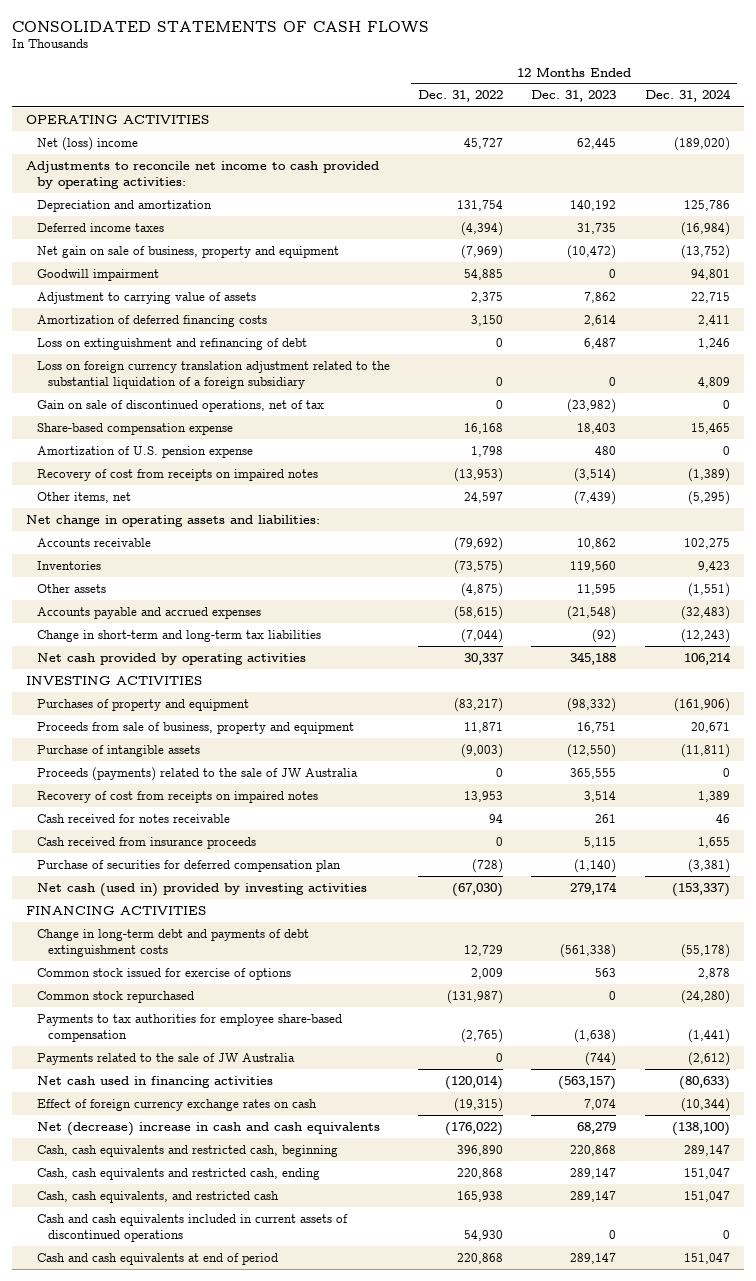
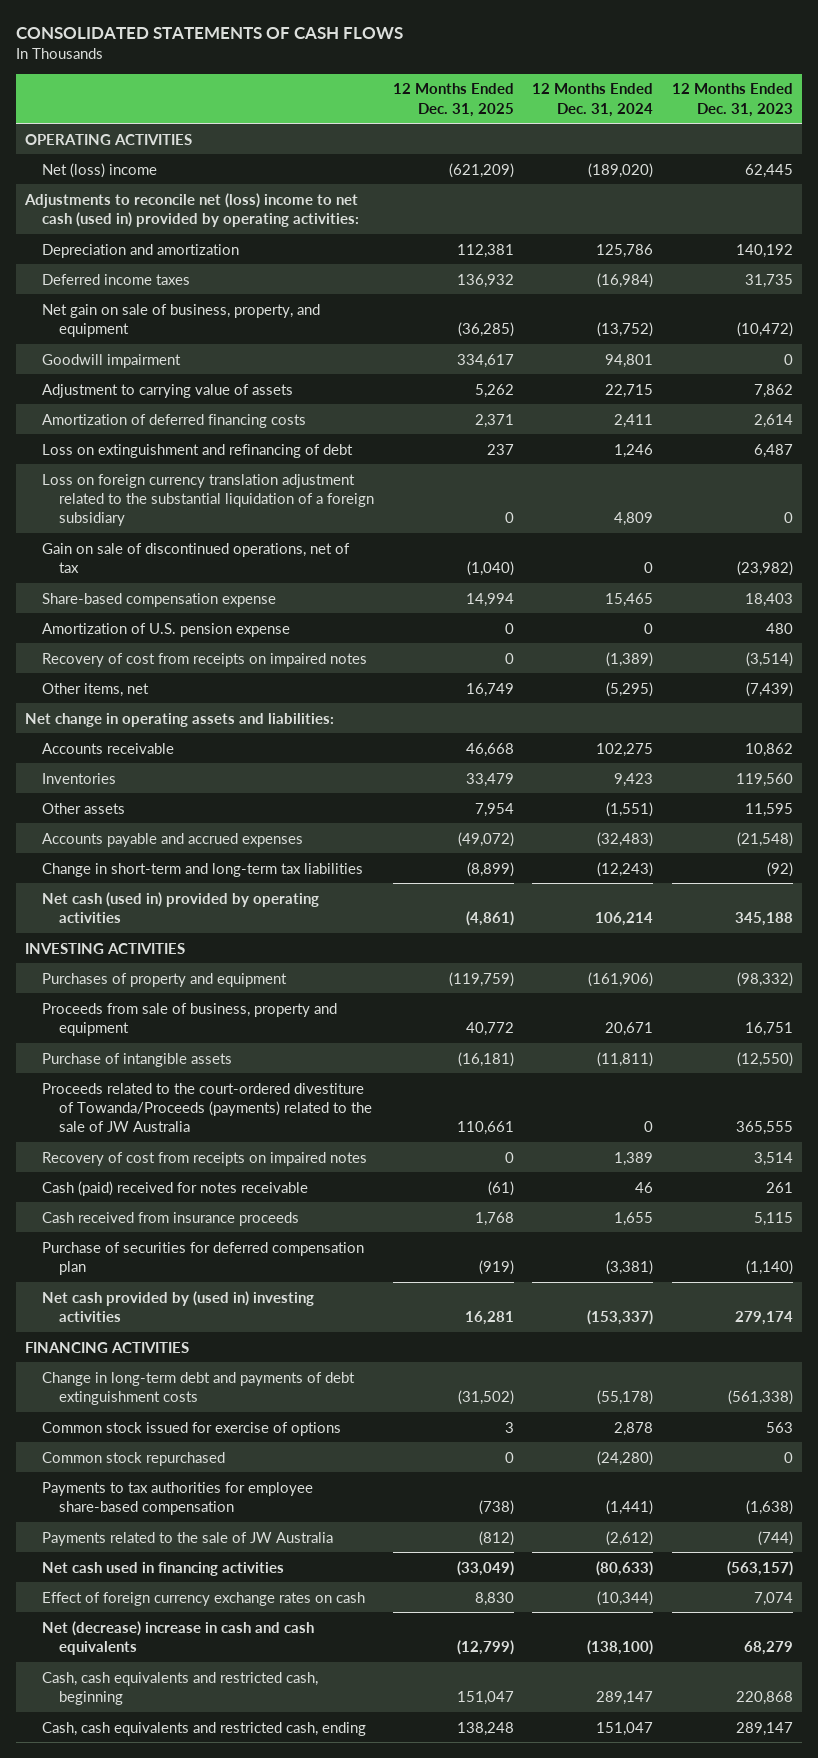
[418,90,504,103] Dec. 31, 2022 -> none
none -> [392,83,514,117] 12 Months Ended Dec. 31, 2025
[26,160,380,189] Adjustments to reconcile net income to cash provided by operating activities: -> [24,192,360,227] Adjustments to reconcile net (loss) income to net cash (used in) provided by operating activities:
[37,245,340,258] Net gain on sale of business, property and equipment -> [42,303,321,337] Net gain on sale of business, property, and equipment
[37,652,307,665] Net cash provided by operating activities -> [42,891,320,923] Net cash (used in) provided by operating activities
[37,766,359,781] Proceeds (payments) related to the sale of JW Australia -> [42,1082,373,1132] Proceeds related to the court-ordered divestiture of Towanda/Proceeds (payments) related to the sale of JW Australia
[37,813,231,823] Cash received for notes receivable -> [42,1180,309,1196] Cash (paid) received for notes receivable
[37,882,368,897] Net cash (used in) provided by investing activities -> [42,1290,315,1322] Net cash provided by (used in) investing activities
[37,1190,280,1203] Cash, cash equivalents, and restricted cash -> none
[37,1213,349,1242] Cash and cash equivalents included in current assets of discontinued operations -> none
[37,1252,279,1265] Cash and cash equivalents at end of period -> none

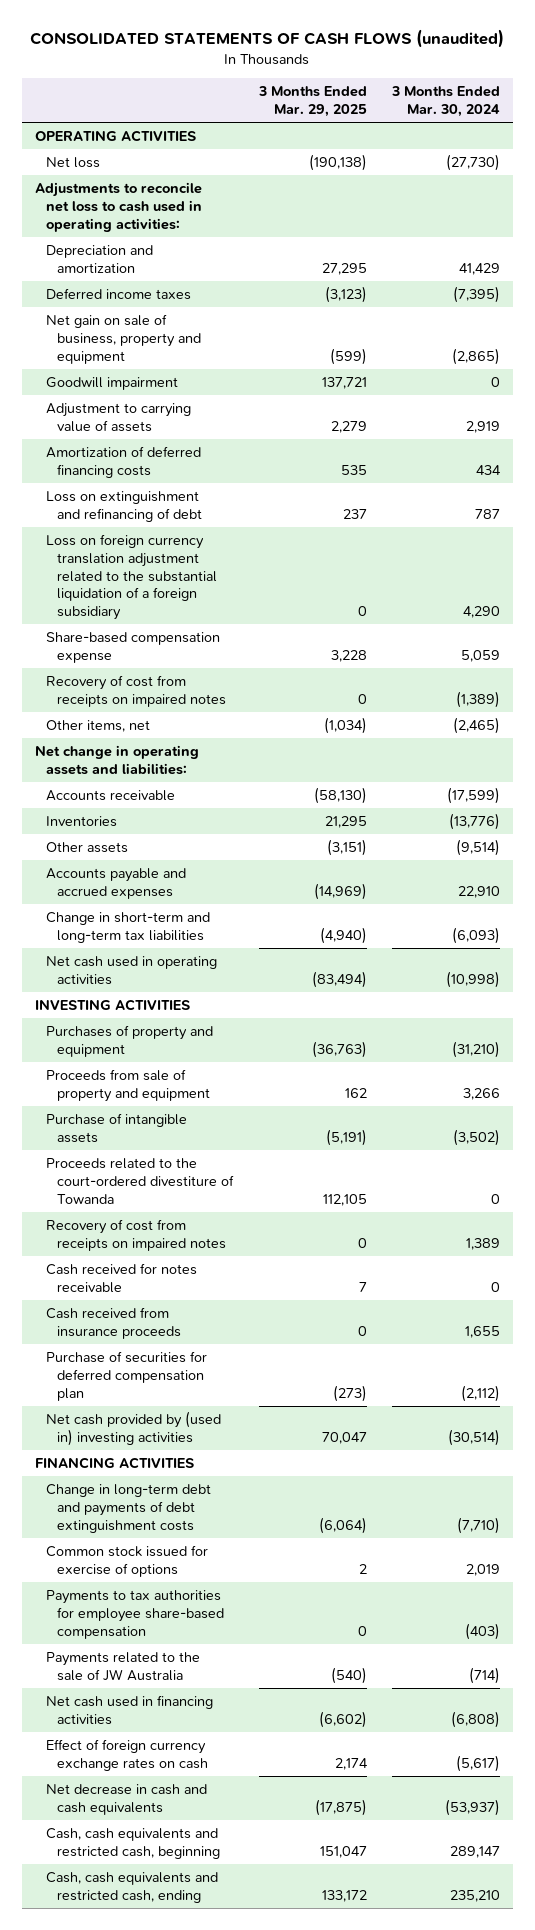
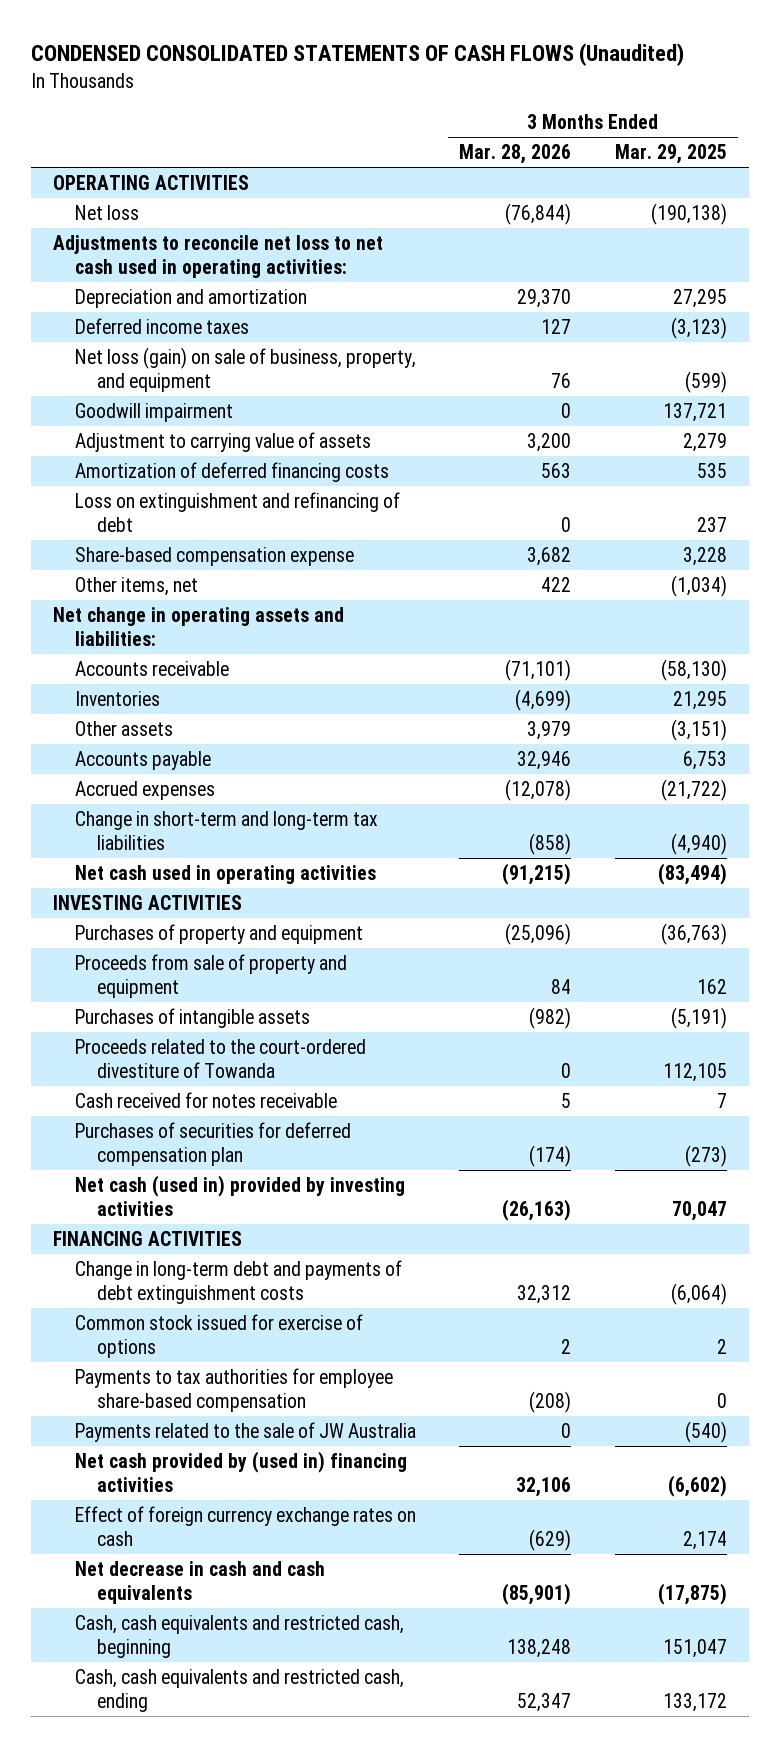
[30,29,505,49] CONSOLIDATED STATEMENTS OF CASH FLOWS (unaudited) -> [30,43,684,67] CONDENSED CONSOLIDATED STATEMENTS OF CASH FLOWS (Unaudited)
[391,86,501,118] 3 Months Ended Mar. 30, 2024 -> none
none -> [459,144,572,165] Mar. 28, 2026
[34,182,202,232] Adjustments to reconcile net loss to cash used in operating activities: -> [52,234,383,278] Adjustments to reconcile net loss to net cash used in operating activities:
[45,314,202,364] Net gain on sale of business, property and equipment -> [74,346,416,392] Net loss (gain) on sale of business, property, and equipment
[45,534,218,621] Loss on foreign currency translation adjustment related to the substantial liquidation of a foreign subsidiary -> none
[45,675,227,707] Recovery of cost from receipts on impaired notes -> none
[45,868,186,899] Accounts payable and accrued expenses -> none
none -> [74,750,211,770] Accounts payable
none -> [74,780,215,800] Accrued expenses
[45,1113,187,1143] Purchase of intangible assets -> [74,1007,310,1028] Purchases of intangible assets
[45,1219,227,1251] Recovery of cost from receipts on impaired notes -> none
[45,1307,182,1339] Cash received from insurance proceeds -> none
[45,1351,207,1401] Purchase of securities for deferred compensation plan -> [74,1121,351,1166] Purchases of securities for deferred compensation plan
[45,1411,221,1446] Net cash provided by (used in) investing activities -> [74,1174,405,1216] Net cash (used in) provided by investing activities
[45,1695,213,1725] Net cash used in financing activities -> [74,1450,407,1492] Net cash provided by (used in) financing activities

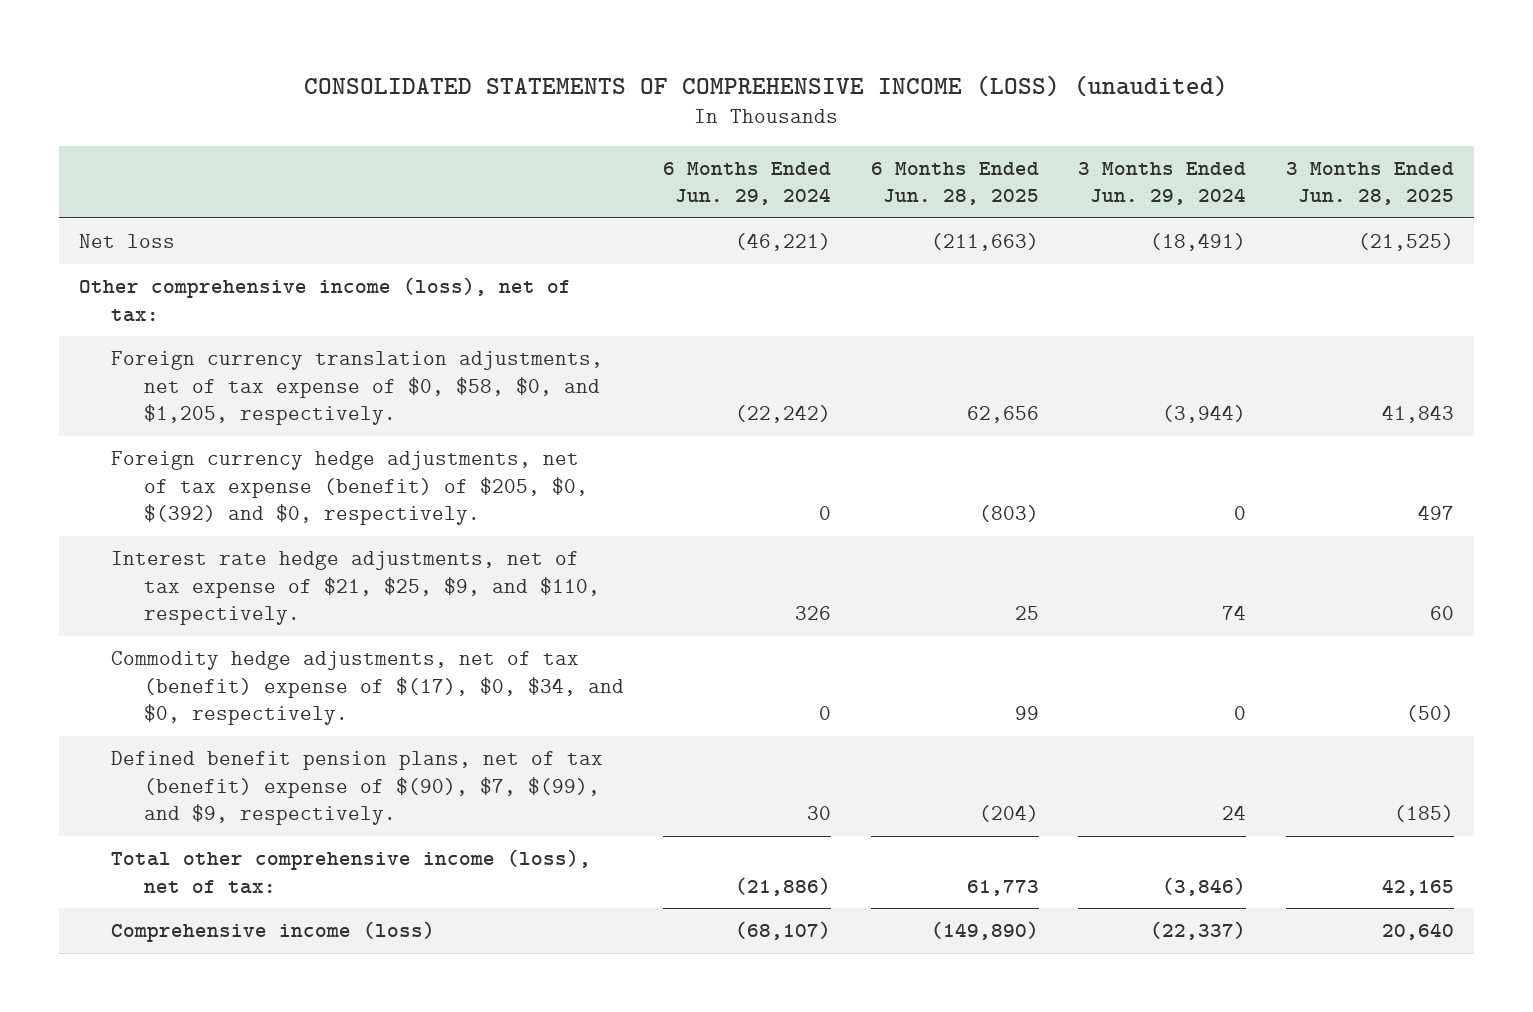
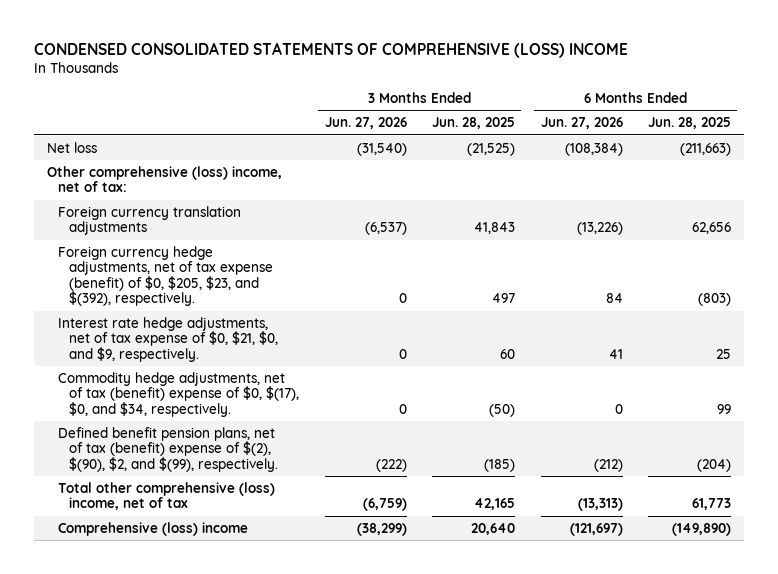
[304,74,1229,97] CONSOLIDATED STATEMENTS OF COMPREHENSIVE INCOME (LOSS) (unaudited) -> [33,41,628,58] CONDENSED CONSOLIDATED STATEMENTS OF COMPREHENSIVE (LOSS) INCOME
[663,161,832,206] 6 Months Ended Jun. 29, 2024 -> none
[1078,161,1247,206] 3 Months Ended Jun. 29, 2024 -> none
none -> [324,117,407,130] Jun. 27, 2026
none -> [540,117,623,130] Jun. 27, 2026
[79,277,572,322] Other comprehensive income (loss), net of tax: -> [46,165,282,193] Other comprehensive (loss) income, net of tax:
[111,351,604,426] Foreign currency translation adjustments, net of tax expense of $0, $58, $0, and $1,205, respectively. -> [57,205,241,236] Foreign currency translation adjustments
[111,451,588,526] Foreign currency hedge adjustments, net of tax expense (benefit) of $205, $0, $(392) and $0, respectively. -> [57,245,274,307] Foreign currency hedge adjustments, net of tax expense (benefit) of $0, $205, $23, and $(392), respectively.
[111,551,600,626] Interest rate hedge adjustments, net of tax expense of $21, $25, $9, and $110, respectively. -> [57,316,279,362] Interest rate hedge adjustments, net of tax expense of $0, $21, $0, and $9, respectively.
[111,651,624,726] Commodity hedge adjustments, net of tax (benefit) expense of $(17), $0, $34, and $0, respectively. -> [57,371,300,417] Commodity hedge adjustments, net of tax (benefit) expense of $0, $(17), $0, and $34, respectively.
[111,751,604,826] Defined benefit pension plans, net of tax (benefit) expense of $(90), $7, $(99), and $9, respectively. -> [57,426,279,472] Defined benefit pension plans, net of tax (benefit) expense of $(2), $(90), $2, and $(99), respectively.
[111,849,592,894] Total other comprehensive income (loss), net of tax: -> [57,481,275,511] Total other comprehensive (loss) income, net of tax
[111,921,436,943] Comprehensive income (loss) -> [57,521,248,536] Comprehensive (loss) income

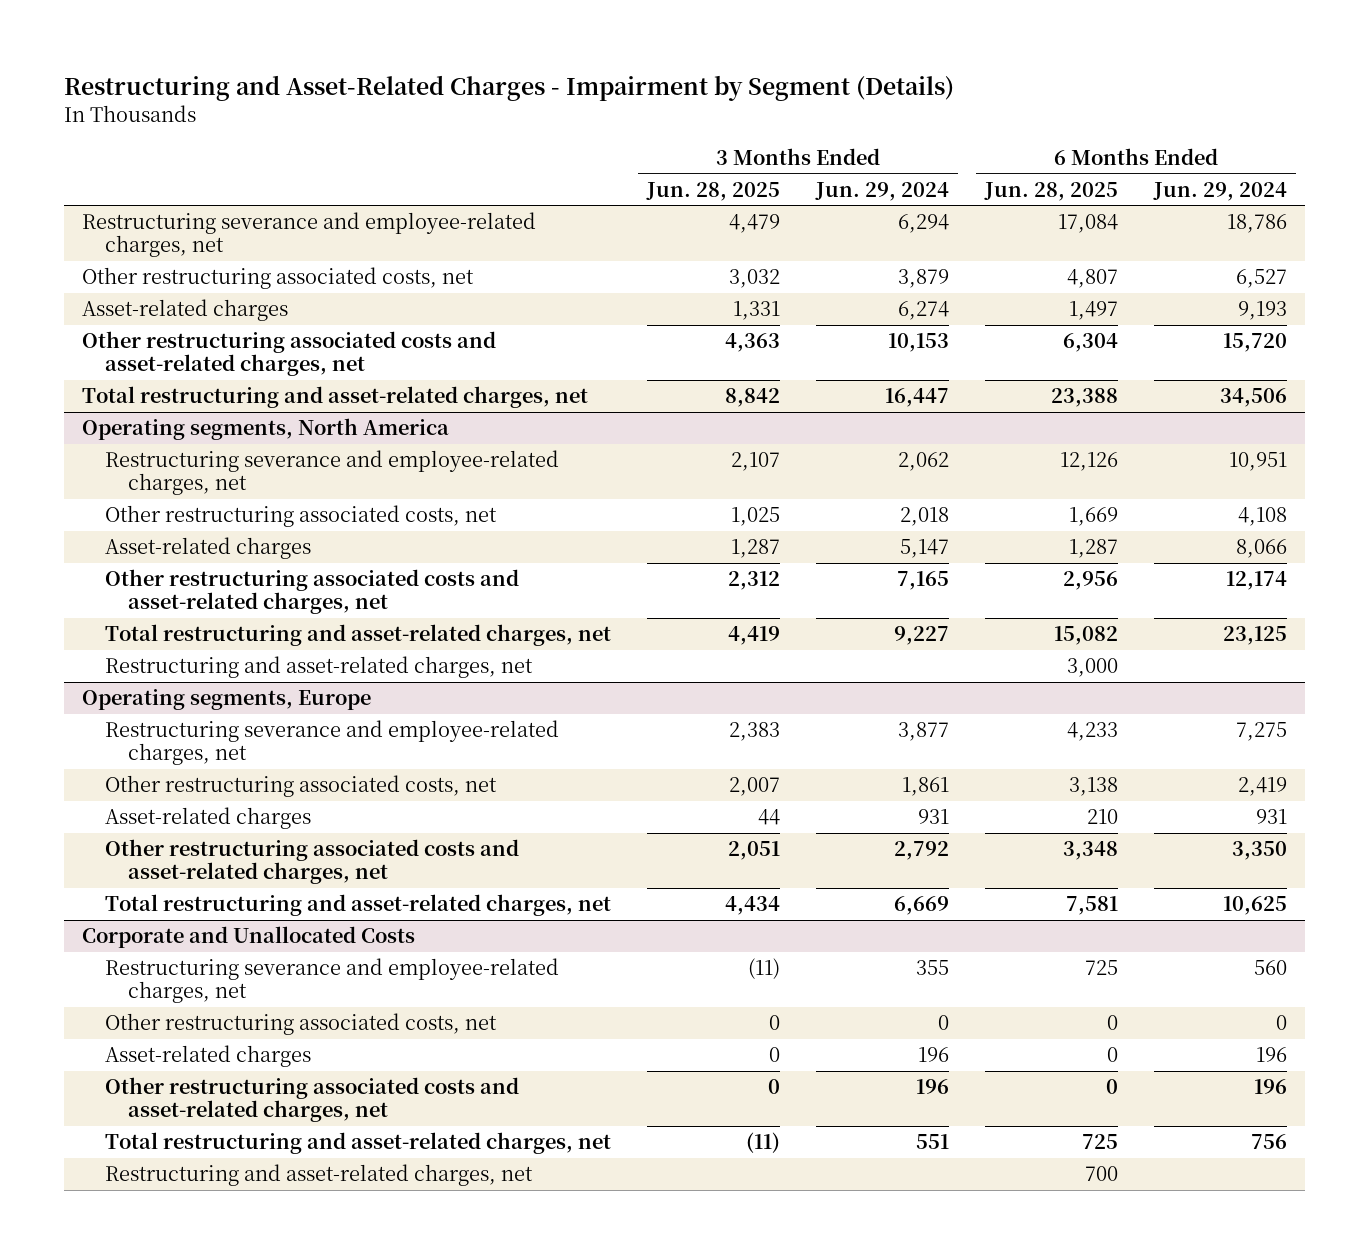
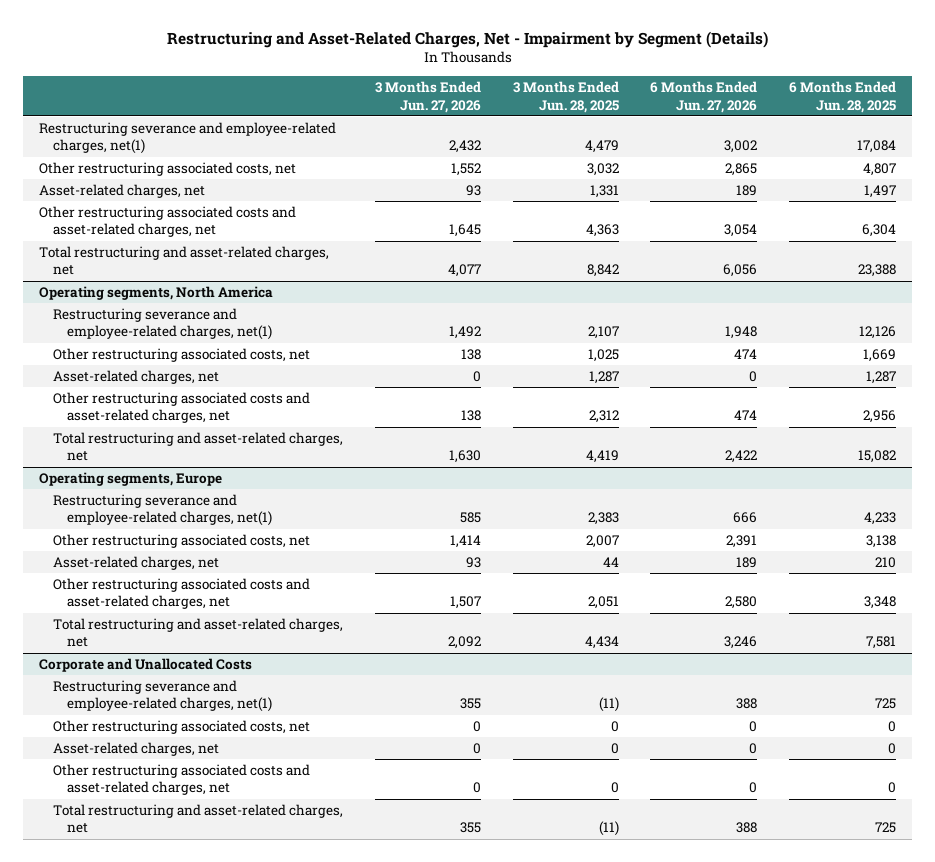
[64,75,955,102] Restructuring and Asset-Related Charges - Impairment by Segment (Details) -> [166,31,768,49] Restructuring and Asset-Related Charges, Net - Impairment by Segment (Details)
[814,181,949,201] Jun. 29, 2024 -> none
[1153,181,1288,201] Jun. 29, 2024 -> none
none -> [374,81,481,113] 3 Months Ended Jun. 27, 2026
none -> [650,81,758,113] 6 Months Ended Jun. 27, 2026
[82,212,537,258] Restructuring severance and employee-related charges, net -> [38,122,336,155] Restructuring severance and employee-related charges, net(1)
[82,299,289,322] Asset-related charges -> [38,184,205,199] Asset-related charges, net
[104,450,559,496] Restructuring severance and employee-related charges, net -> [52,308,272,341] Restructuring severance and employee-related charges, net(1)
[104,537,311,560] Asset-related charges -> [52,370,219,385] Asset-related charges, net
[104,656,533,679] Restructuring and asset-related charges, net -> none
[104,720,559,766] Restructuring severance and employee-related charges, net -> [52,494,272,527] Restructuring severance and employee-related charges, net(1)
[104,807,311,830] Asset-related charges -> [52,556,219,571] Asset-related charges, net
[104,958,559,1004] Restructuring severance and employee-related charges, net -> [52,680,272,713] Restructuring severance and employee-related charges, net(1)
[104,1045,311,1068] Asset-related charges -> [52,742,219,757] Asset-related charges, net
[104,1164,533,1187] Restructuring and asset-related charges, net -> none

